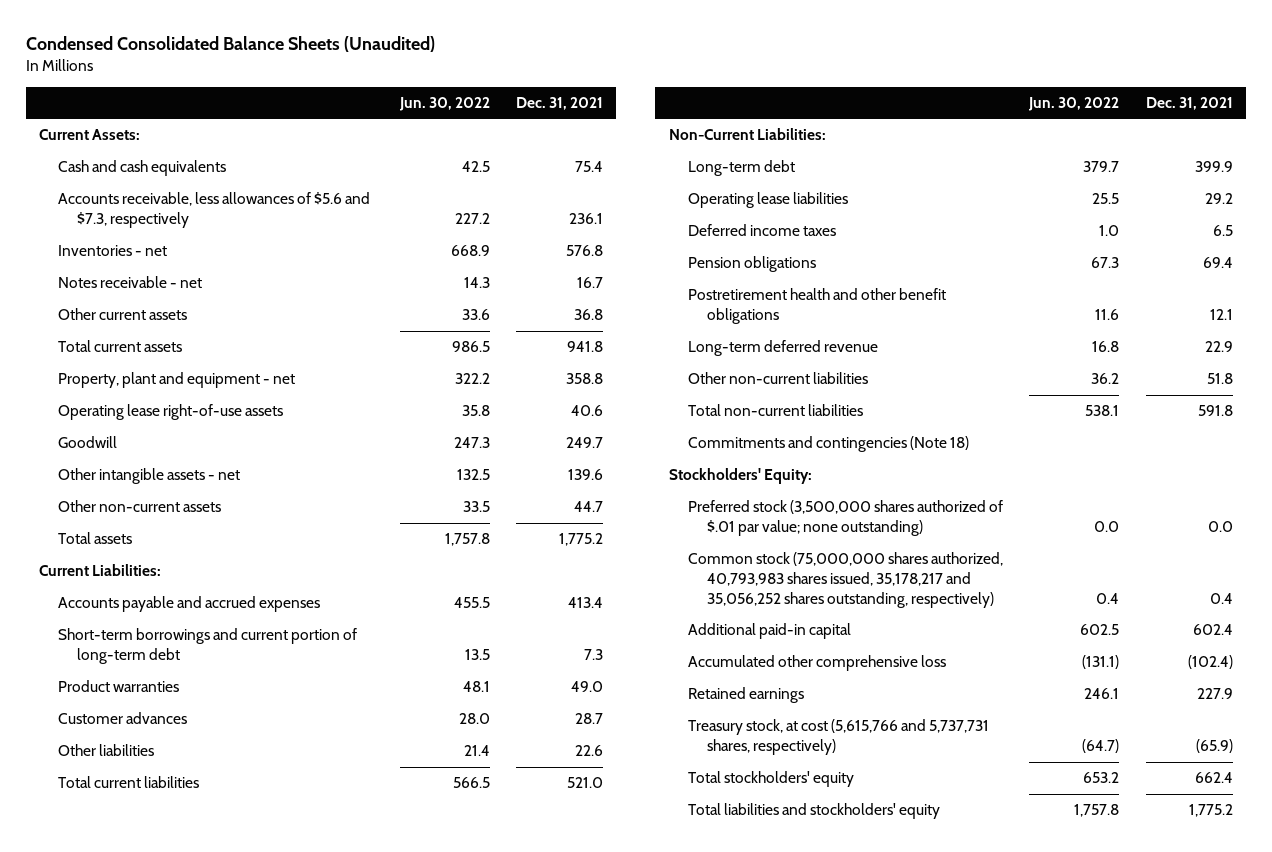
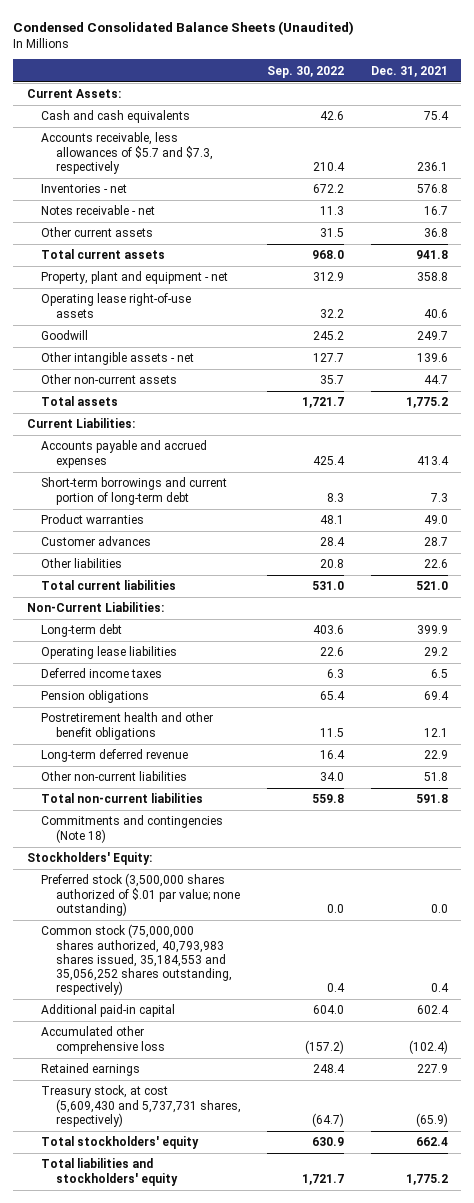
[398,97,490,112] Jun. 30, 2022 -> none
none -> [267,65,345,78] Sep. 30, 2022
[58,192,371,229] Accounts receivable, less allowances of $5.6 and $7.3, respectively -> [41,132,213,174] Accounts receivable, less allowances of $5.7 and $7.3, respectively
[687,552,1003,608] Common stock (75,000,000 shares authorized, 40,793,983 shares issued, 35,178,217 and 35,056,252 shares outstanding, respectively) -> [41,924,232,996] Common stock (75,000,000 shares authorized, 40,793,983 shares issued, 35,184,553 and 35,056,252 shares outstanding, respectively)
[687,719,989,756] Treasury stock, at cost (5,615,766 and 5,737,731 shares, respectively) -> [41,1085,241,1127] Treasury stock, at cost (5,609,430 and 5,737,731 shares, respectively)

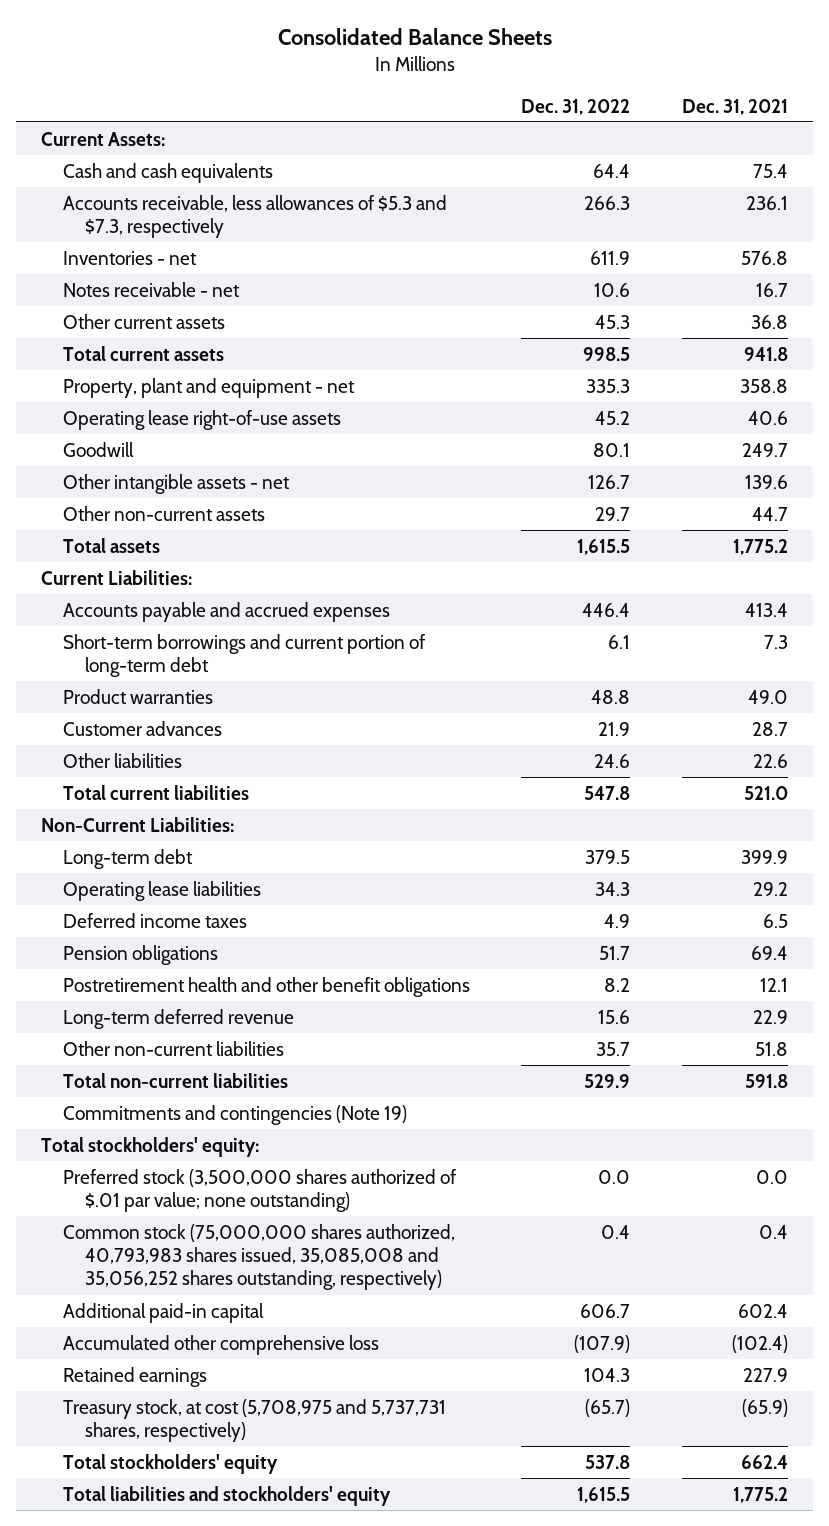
[13,20,355,35] Condensed Consolidated Balance Sheets (Unaudited) -> [277,28,552,46] Consolidated Balance Sheets
[267,65,345,78] Sep. 30, 2022 -> none
none -> [521,98,631,115] Dec. 31, 2022
[41,132,213,174] Accounts receivable, less allowances of $5.7 and $7.3, respectively -> [63,194,448,238] Accounts receivable, less allowances of $5.3 and $7.3, respectively
[41,815,224,843] Commitments and contingencies (Note 18) -> [63,1104,408,1125] Commitments and contingencies (Note 19)
[26,852,152,866] Stockholders' Equity: -> [41,1136,260,1157] Total stockholders' equity:
[41,924,232,996] Common stock (75,000,000 shares authorized, 40,793,983 shares issued, 35,184,553 and 35,056,252 shares outstanding, respectively) -> [63,1223,456,1291] Common stock (75,000,000 shares authorized, 40,793,983 shares issued, 35,085,008 and 35,056,252 shares outstanding, respectively)
[41,1085,241,1127] Treasury stock, at cost (5,609,430 and 5,737,731 shares, respectively) -> [63,1398,447,1442] Treasury stock, at cost (5,708,975 and 5,737,731 shares, respectively)

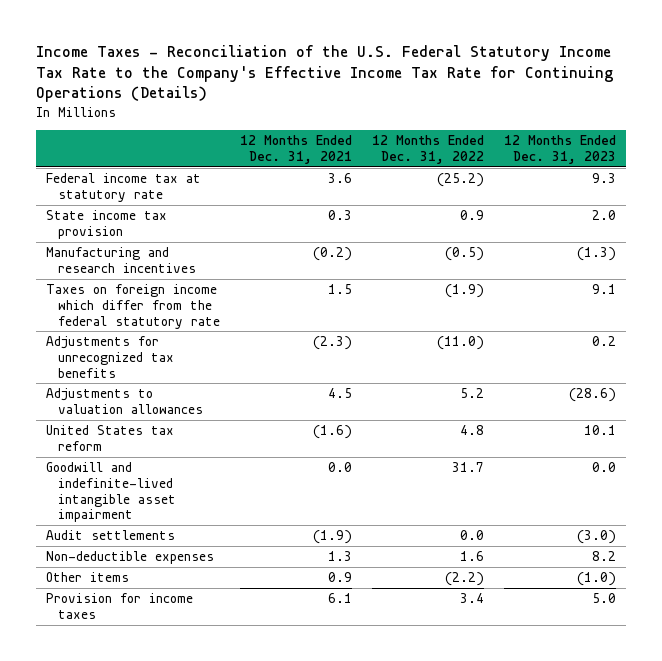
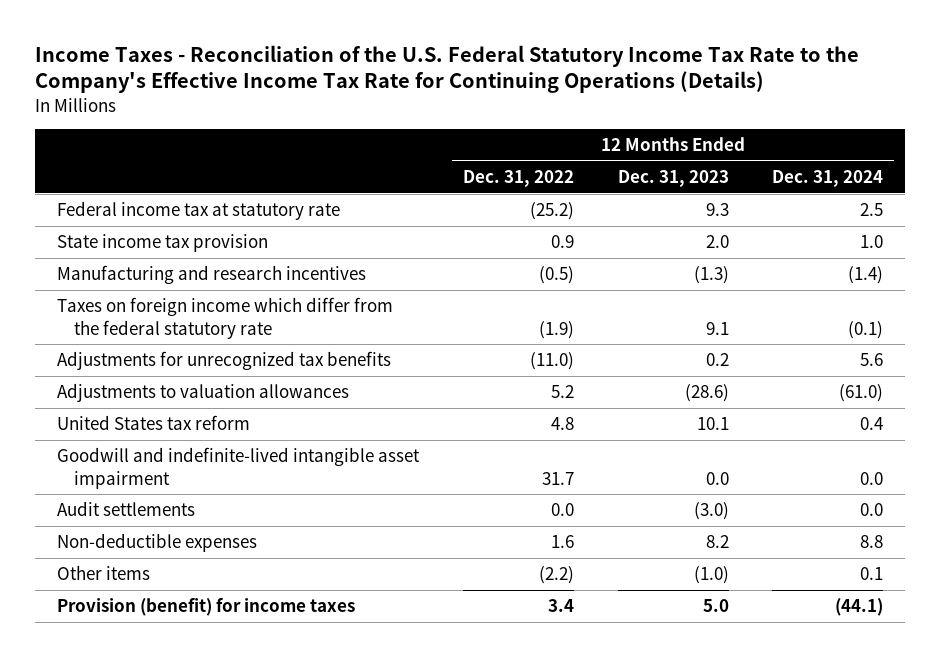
[239,135,352,164] 12 Months Ended Dec. 31, 2021 -> none
none -> [772,169,884,187] Dec. 31, 2024
[45,593,193,619] Provision for income taxes -> [56,598,355,617] Provision (benefit) for income taxes

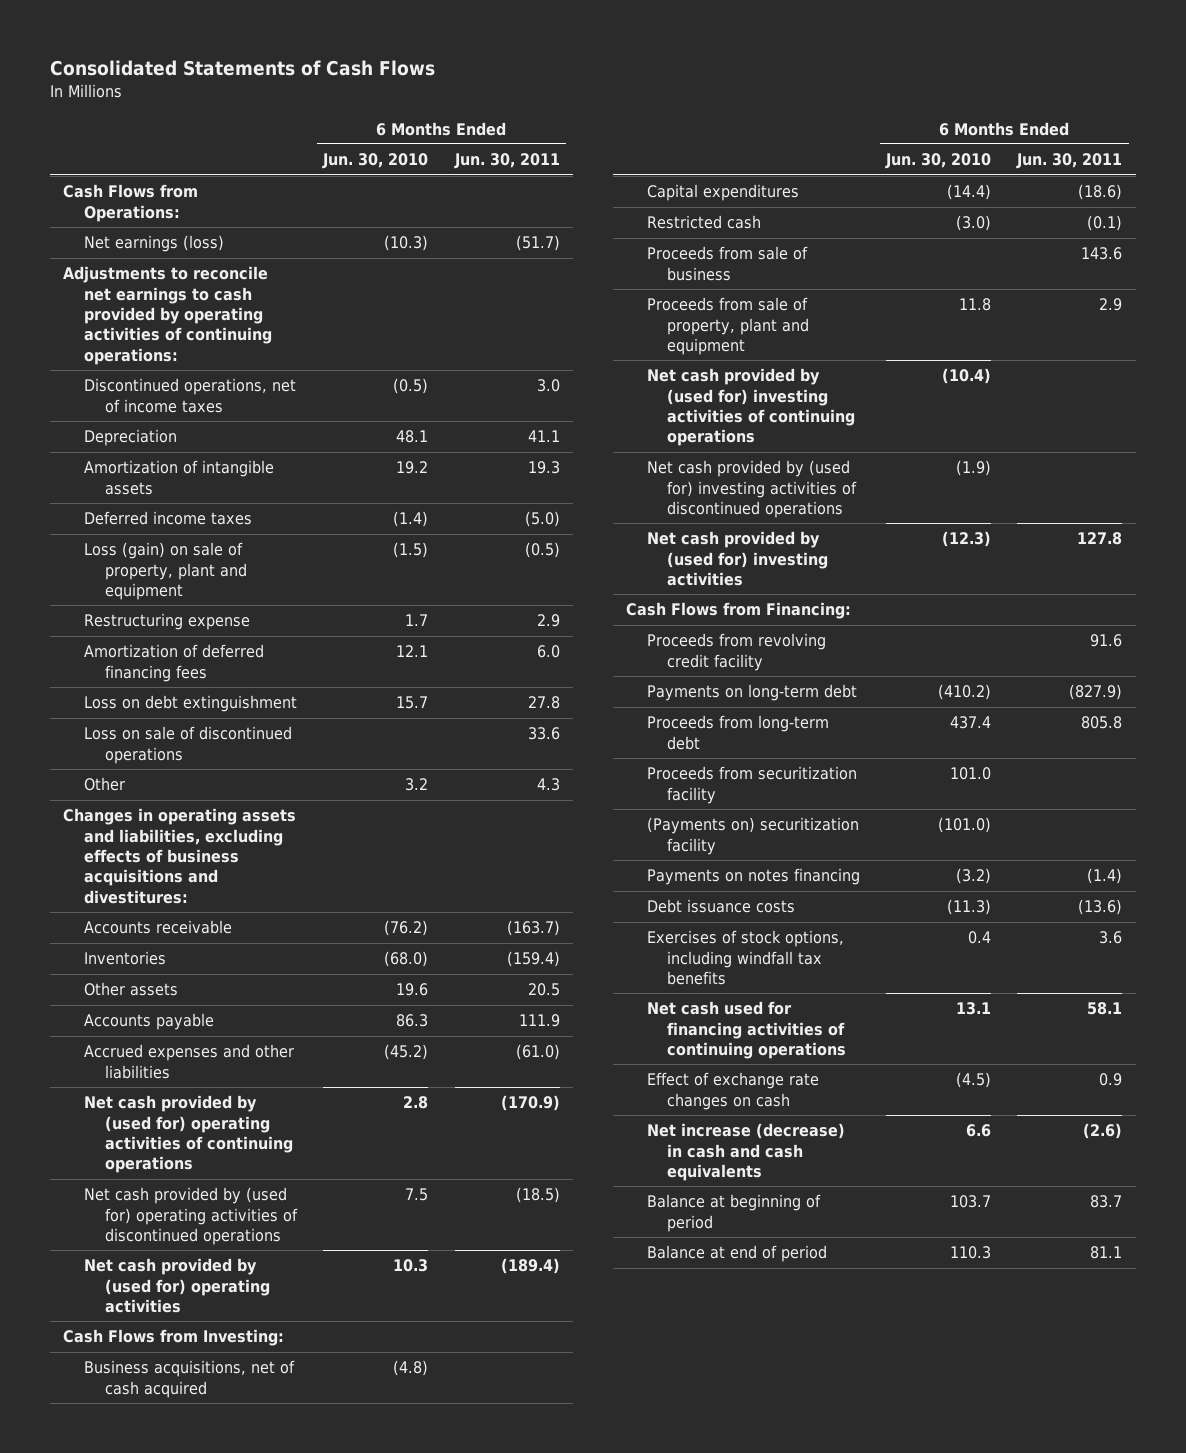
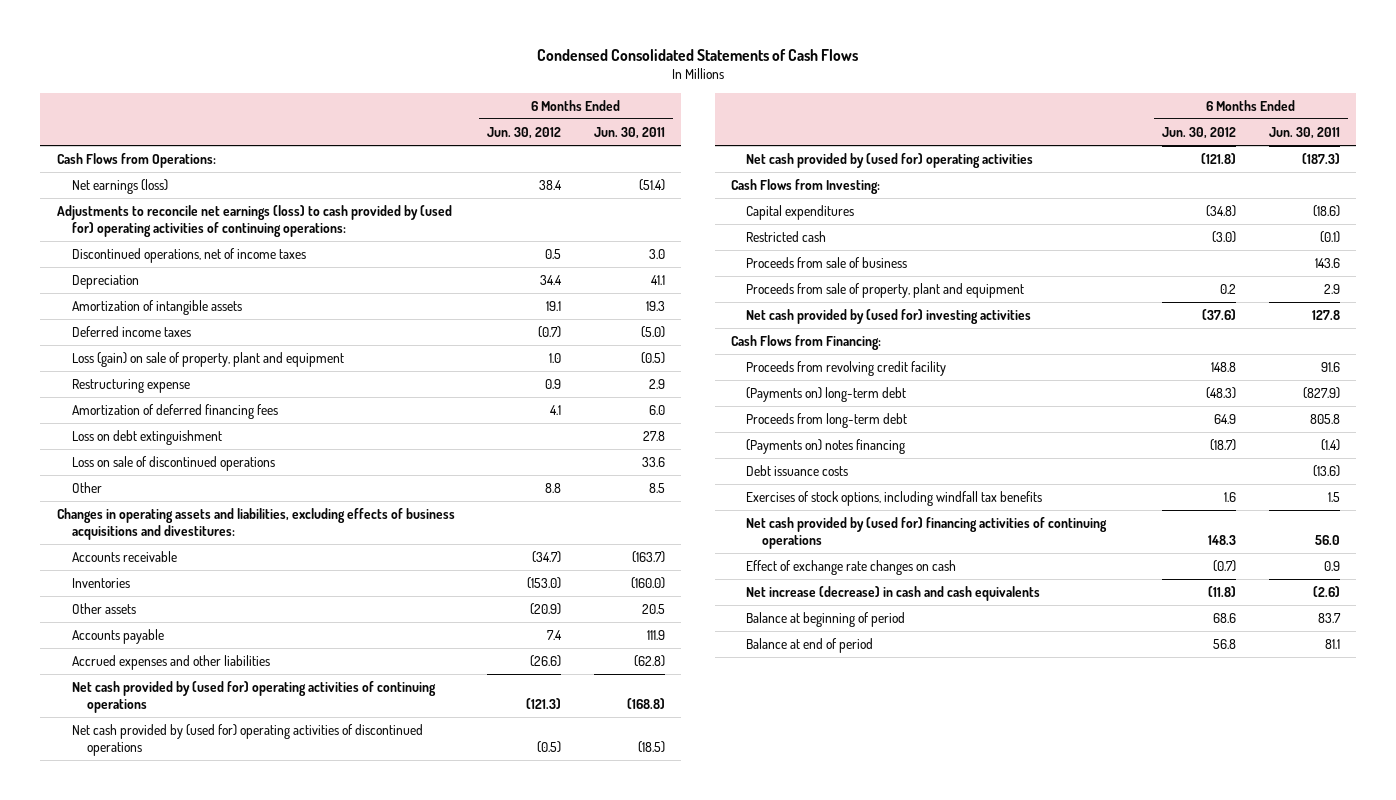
[50,60,436,77] Consolidated Statements of Cash Flows -> [537,49,859,62] Condensed Consolidated Statements of Cash Flows
[322,153,429,170] Jun. 30, 2010 -> none
none -> [487,126,562,139] Jun. 30, 2012
[515,235,560,252] (51.7) -> [638,178,665,191] (51.4)
[63,266,273,365] Adjustments to reconcile net earnings to cash provided by operating activities of continuing operations: -> [56,204,452,238] Adjustments to reconcile net earnings (loss) to cash provided by (used for) operating activities of continuing operations:
[536,778,560,792] 4.3 -> [648,482,665,493] 8.5
[506,951,560,968] (159.4) -> [630,576,665,589] (160.0)
[515,1044,560,1061] (61.0) -> [633,654,665,667] (62.8)
[500,1095,560,1112] (170.9) -> [626,698,665,710] (168.8)
[500,1258,560,1275] (189.4) -> [1301,152,1340,164] (187.3)
[84,1360,296,1398] Business acquisitions, net of cash acquired -> none
[646,368,856,447] Net cash provided by (used for) investing activities of continuing operations -> none
[646,460,858,518] Net cash provided by (used for) investing activities of discontinued operations -> none
[646,684,857,702] Payments on long-term debt -> [746,386,907,402] (Payments on) long-term debt
[646,766,857,804] Proceeds from securitization facility -> none
[646,817,859,855] (Payments on) securitization facility -> none
[646,868,860,886] Payments on notes financing -> [746,438,906,454] (Payments on) notes financing
[1099,931,1123,945] 3.6 -> [1327,491,1340,502] 1.5
[646,1001,847,1059] Net cash used for financing activities of continuing operations -> [746,516,1108,550] Net cash provided by (used for) financing activities of continuing operations
[1087,1002,1123,1016] 58.1 -> [1314,535,1340,546] 56.0

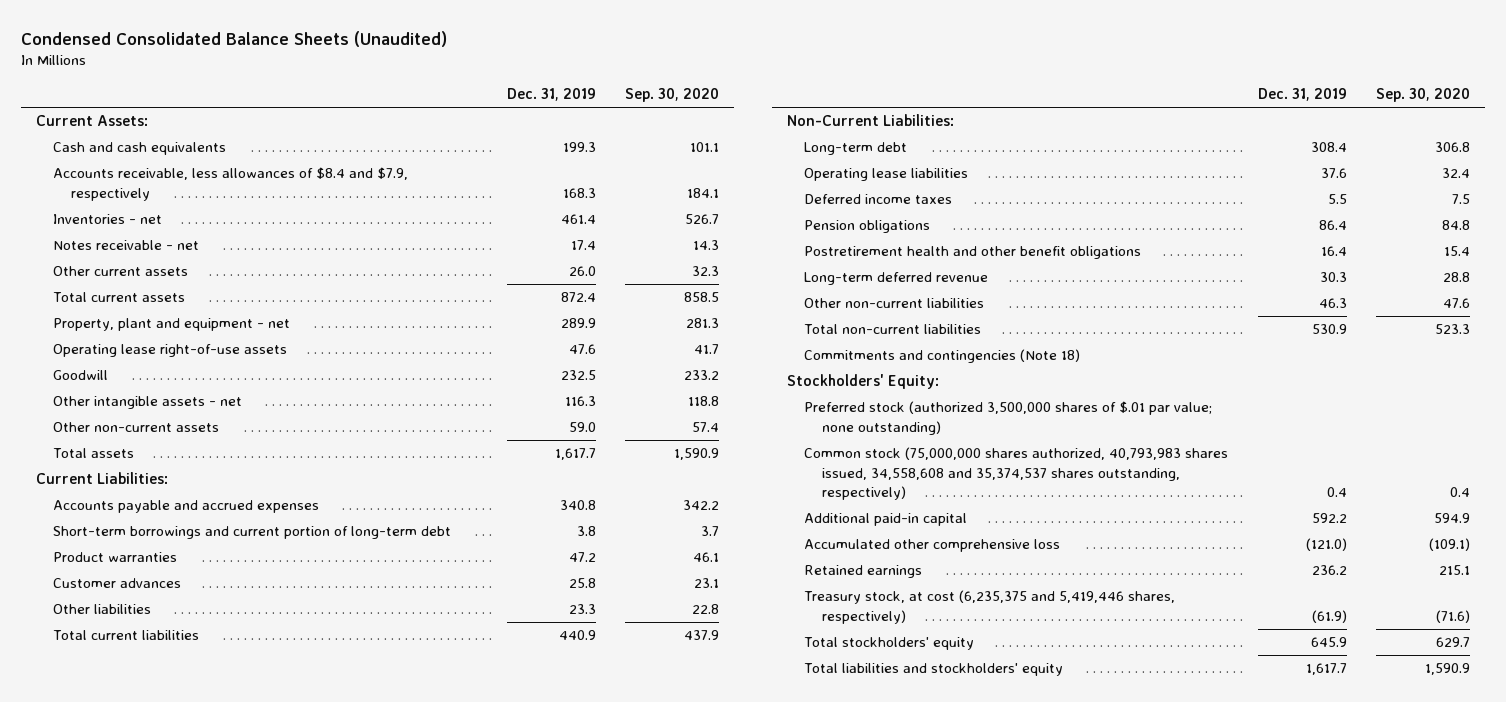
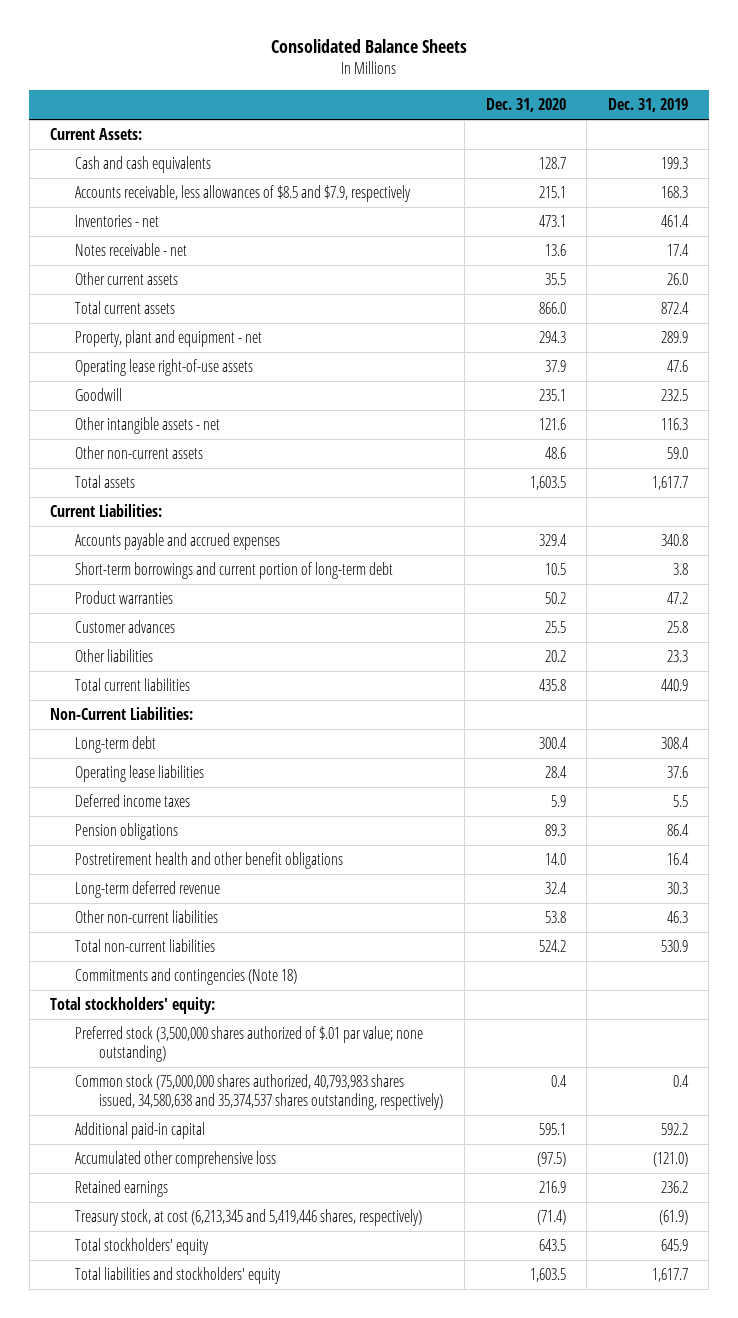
[21,30,448,47] Condensed Consolidated Balance Sheets (Unaudited) -> [271,39,468,54] Consolidated Balance Sheets
[625,87,720,102] Sep. 30, 2020 -> none
none -> [485,97,566,112] Dec. 31, 2020
[53,167,409,201] Accounts receivable, less allowances of $8.4 and $7.9, respectively -> [74,185,411,203] Accounts receivable, less allowances of $8.5 and $7.9, respectively
[786,374,939,390] Stockholders' Equity: -> [50,997,216,1015] Total stockholders' equity:
[804,401,1213,435] Preferred stock (authorized 3,500,000 shares of $.01 par value; none outstanding) -> [74,1026,423,1063] Preferred stock (3,500,000 shares authorized of $.01 par value; none outstanding)
[804,447,1229,500] Common stock (75,000,000 shares authorized, 40,793,983 shares issued, 34,558,608 and 35,374,537 shares outstanding, respectively) -> [74,1074,444,1111] Common stock (75,000,000 shares authorized, 40,793,983 shares issued, 34,580,638 and 35,374,537 shares outstanding, respectively)
[804,590,1176,624] Treasury stock, at cost (6,235,375 and 5,419,446 shares, respectively) -> [74,1209,422,1227] Treasury stock, at cost (6,213,345 and 5,419,446 shares, respectively)

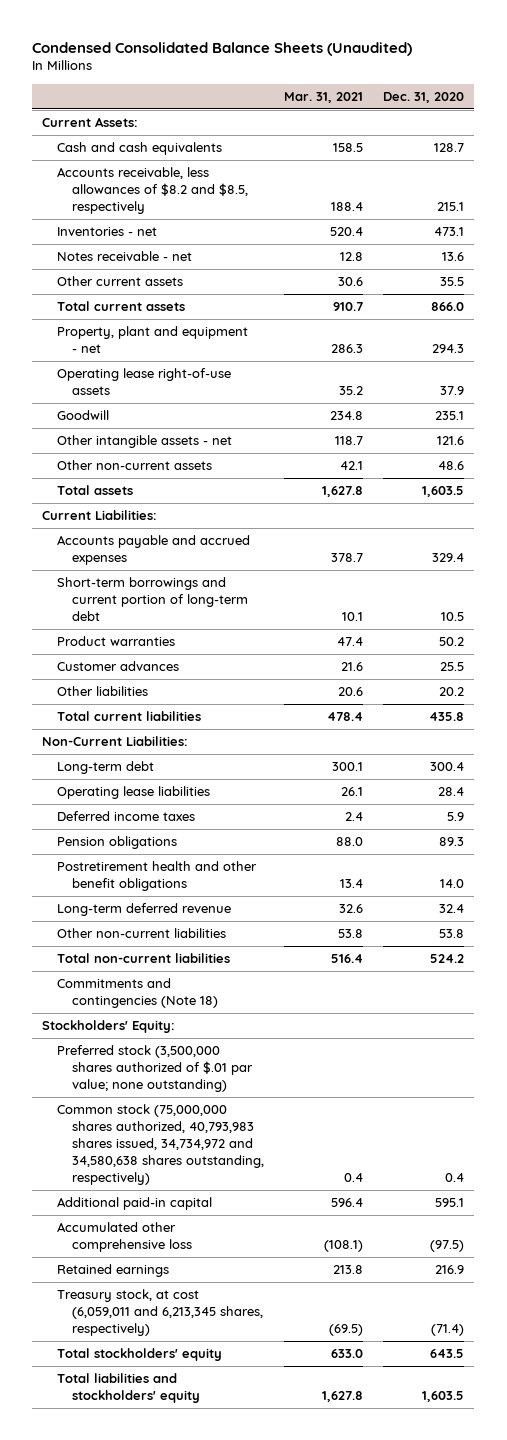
[271,39,468,54] Consolidated Balance Sheets -> [32,41,413,56] Condensed Consolidated Balance Sheets (Unaudited)
[607,97,688,112] Dec. 31, 2019 -> none
none -> [283,91,363,103] Mar. 31, 2021
[74,185,411,203] Accounts receivable, less allowances of $8.5 and $7.9, respectively -> [57,167,248,214] Accounts receivable, less allowances of $8.2 and $8.5, respectively
[50,997,216,1015] Total stockholders' equity: -> [42,1020,176,1034] Stockholders' Equity:
[74,1074,444,1111] Common stock (75,000,000 shares authorized, 40,793,983 shares issued, 34,580,638 and 35,374,537 shares outstanding, respectively) -> [57,1104,264,1185] Common stock (75,000,000 shares authorized, 40,793,983 shares issued, 34,734,972 and 34,580,638 shares outstanding, respectively)
[74,1209,422,1227] Treasury stock, at cost (6,213,345 and 5,419,446 shares, respectively) -> [57,1289,263,1336] Treasury stock, at cost (6,059,011 and 6,213,345 shares, respectively)

